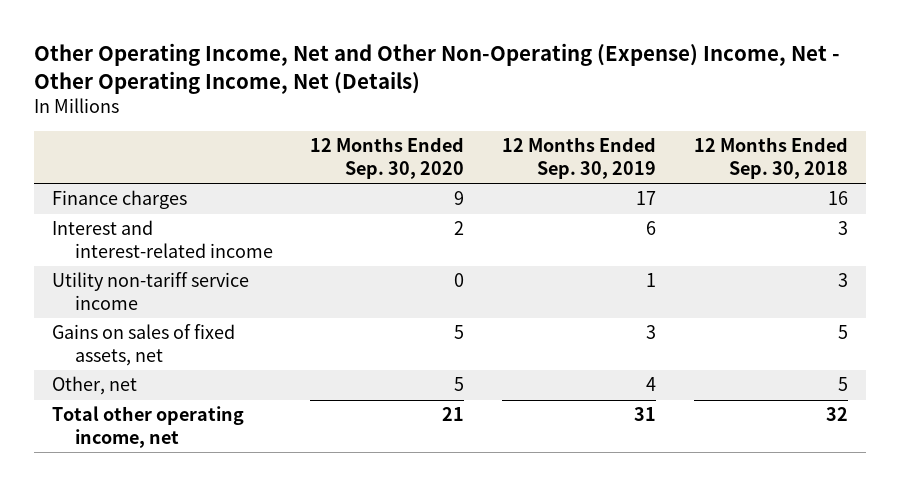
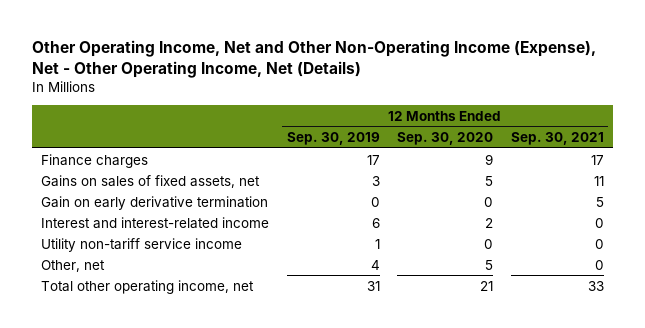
[33,43,840,94] Other Operating Income, Net and Other Non-Operating (Expense) Income, Net - Other Operating Income, Net (Details) -> [32,40,597,78] Other Operating Income, Net and Other Non-Operating Income (Expense), Net - Other Operating Income, Net (Details)
[693,137,848,179] 12 Months Ended Sep. 30, 2018 -> none
none -> [510,132,604,146] Sep. 30, 2021
[52,324,236,366] Gains on sales of fixed assets, net -> [41,174,261,188] Gains on sales of fixed assets, net
none -> [41,195,269,210] Gain on early derivative termination

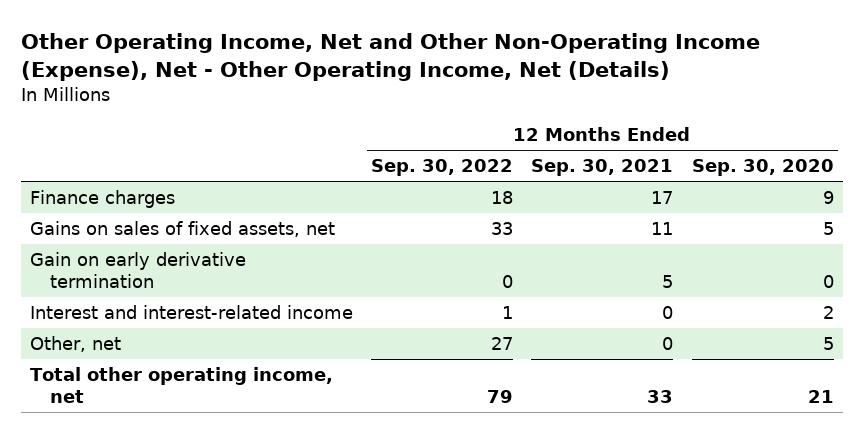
[286,132,380,146] Sep. 30, 2019 -> none
none -> [371,159,514,177] Sep. 30, 2022
[41,237,243,252] Utility non-tariff service income -> none

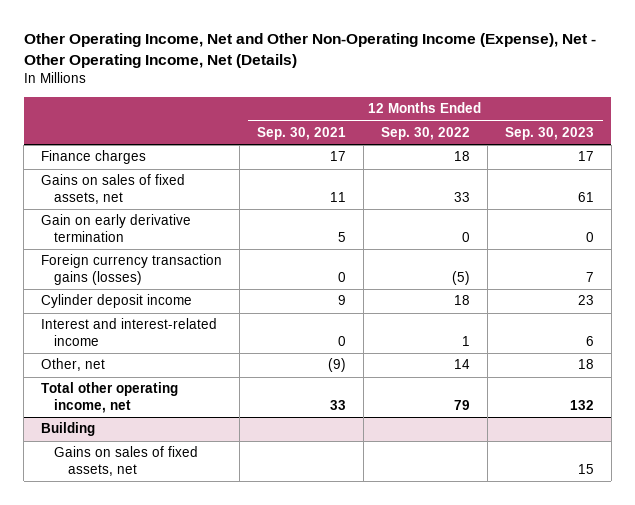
[691,159,834,177] Sep. 30, 2020 -> none
none -> [504,126,594,140] Sep. 30, 2023
none -> [41,254,223,285] Foreign currency transaction gains (losses)
none -> [41,294,193,309] Cylinder deposit income
[491,337,514,351] 27 -> [453,359,470,370] 14
[662,337,674,351] 0 -> [328,358,347,373] (9)
none -> [41,422,96,437] Building
none -> [54,446,199,476] Gains on sales of fixed assets, net

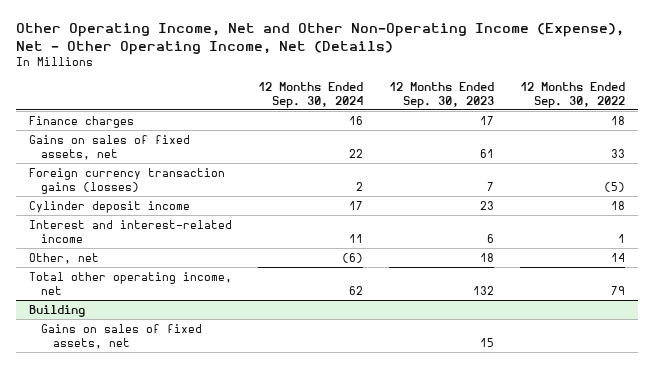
[257,126,347,140] Sep. 30, 2021 -> none
none -> [257,81,363,108] 12 Months Ended Sep. 30, 2024
[41,214,192,242] Gain on early derivative termination -> none

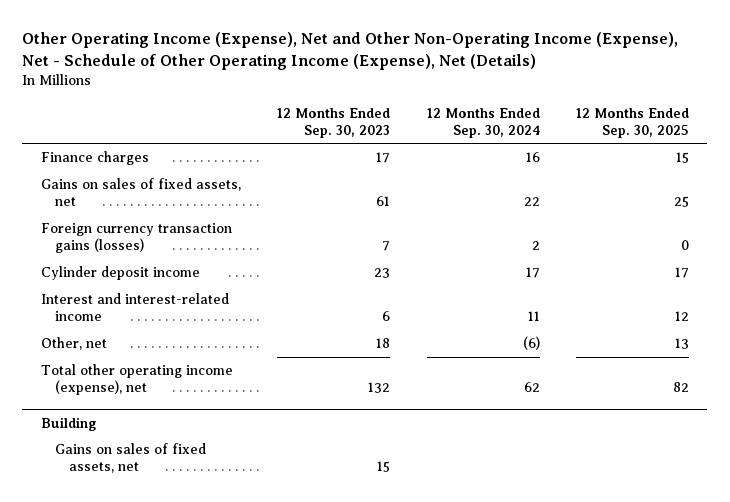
[15,23,624,55] Other Operating Income, Net and Other Non-Operating Income (Expense), Net - Other Operating Income, Net (Details) -> [22,32,679,71] Other Operating Income (Expense), Net and Other Non-Operating Income (Expense), Net - Schedule of Other Operating Income (Expense), Net (Details)
[519,81,625,108] 12 Months Ended Sep. 30, 2022 -> none
none -> [576,107,690,138] 12 Months Ended Sep. 30, 2025
[28,271,232,295] Total other operating income, net -> [40,364,233,396] Total other operating income (expense), net

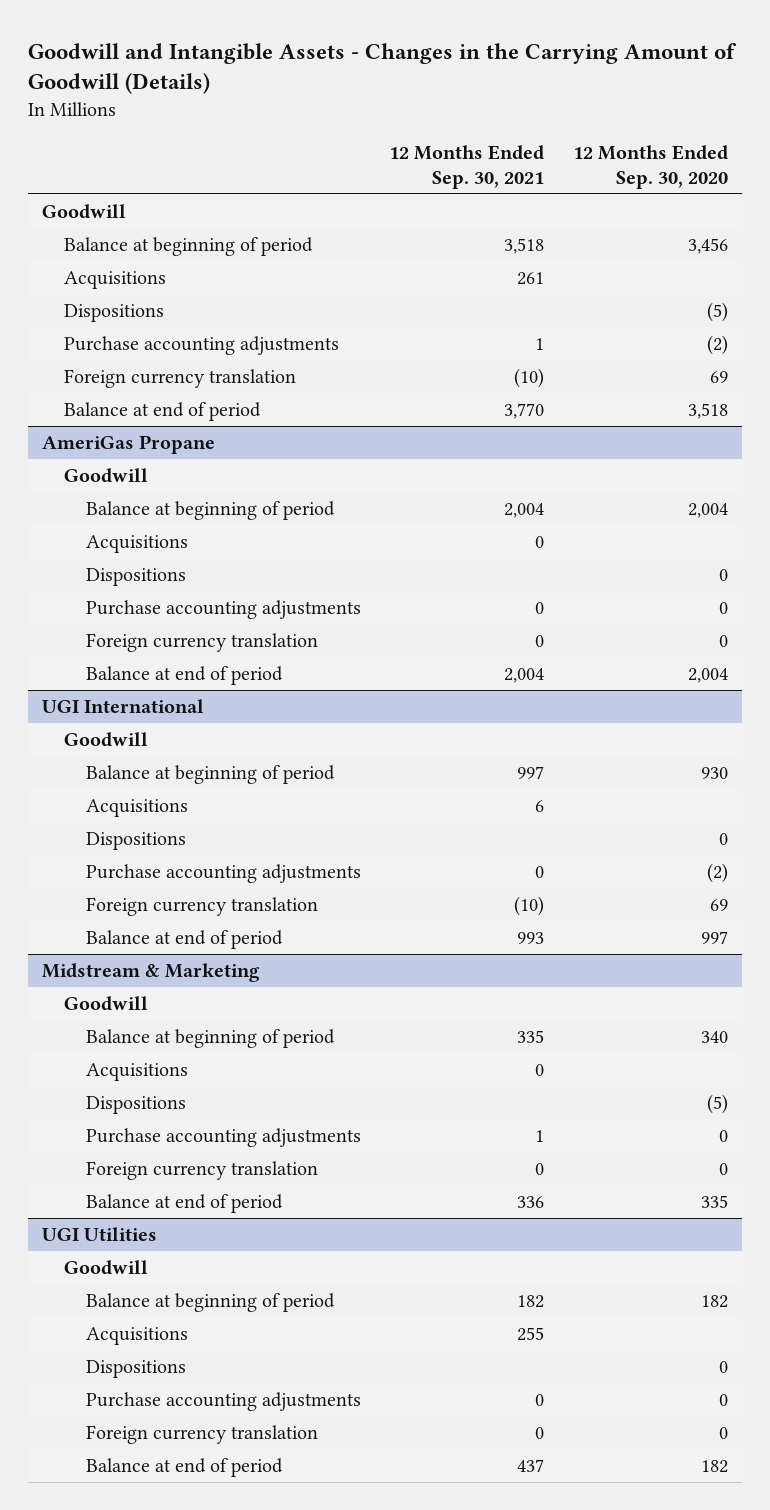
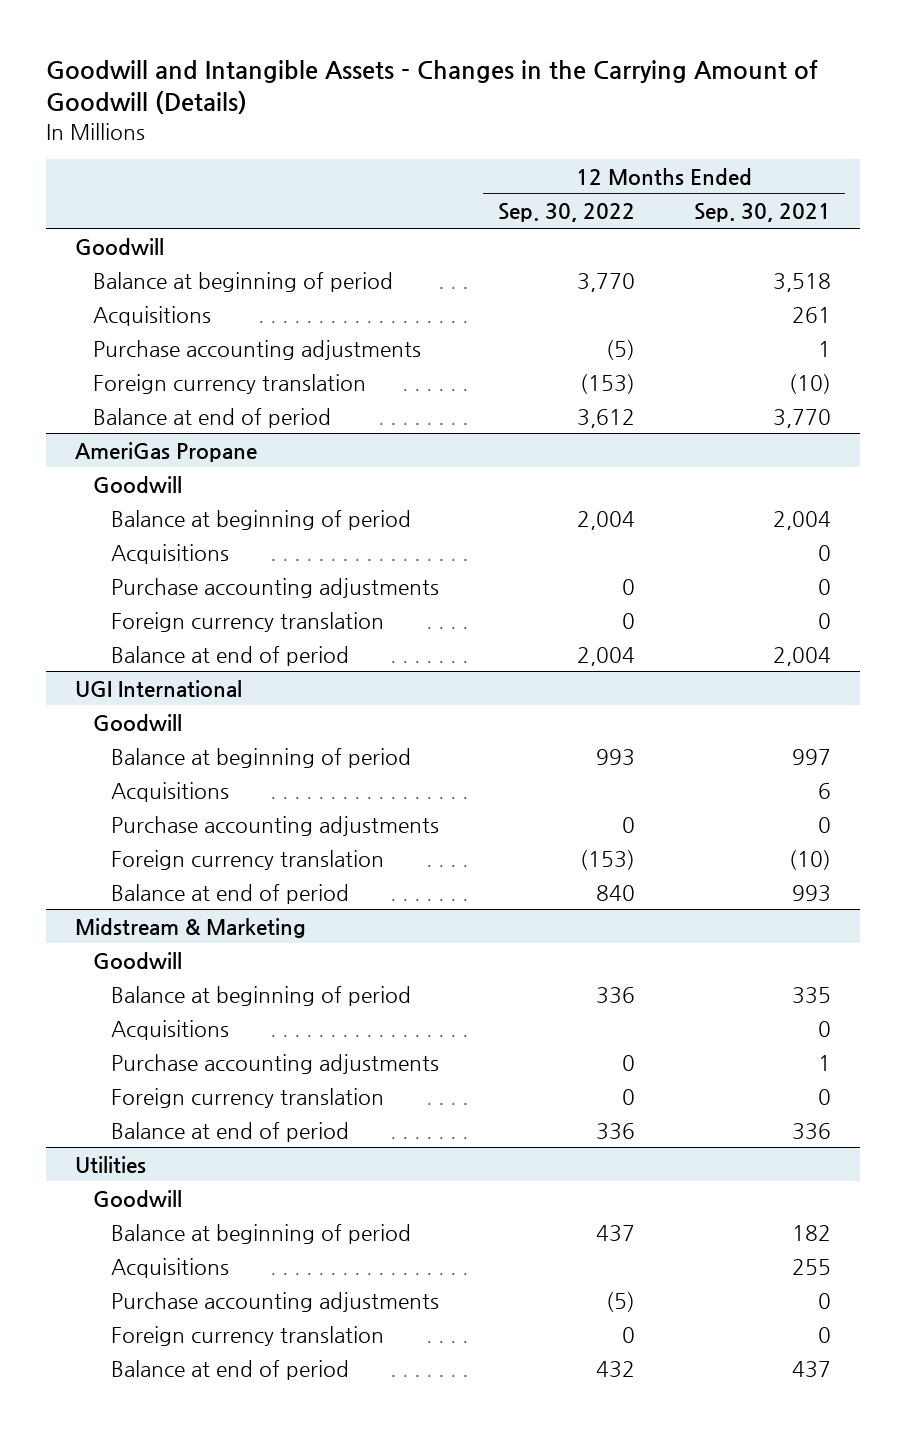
[572,144,728,189] 12 Months Ended Sep. 30, 2020 -> none
none -> [497,203,635,223] Sep. 30, 2022
[64,303,165,322] Dispositions -> none
[85,567,186,586] Dispositions -> none
[85,831,186,850] Dispositions -> none
[85,1095,186,1114] Dispositions -> none
[42,1226,158,1241] UGI Utilities -> [75,1155,147,1173] Utilities
[85,1359,186,1378] Dispositions -> none

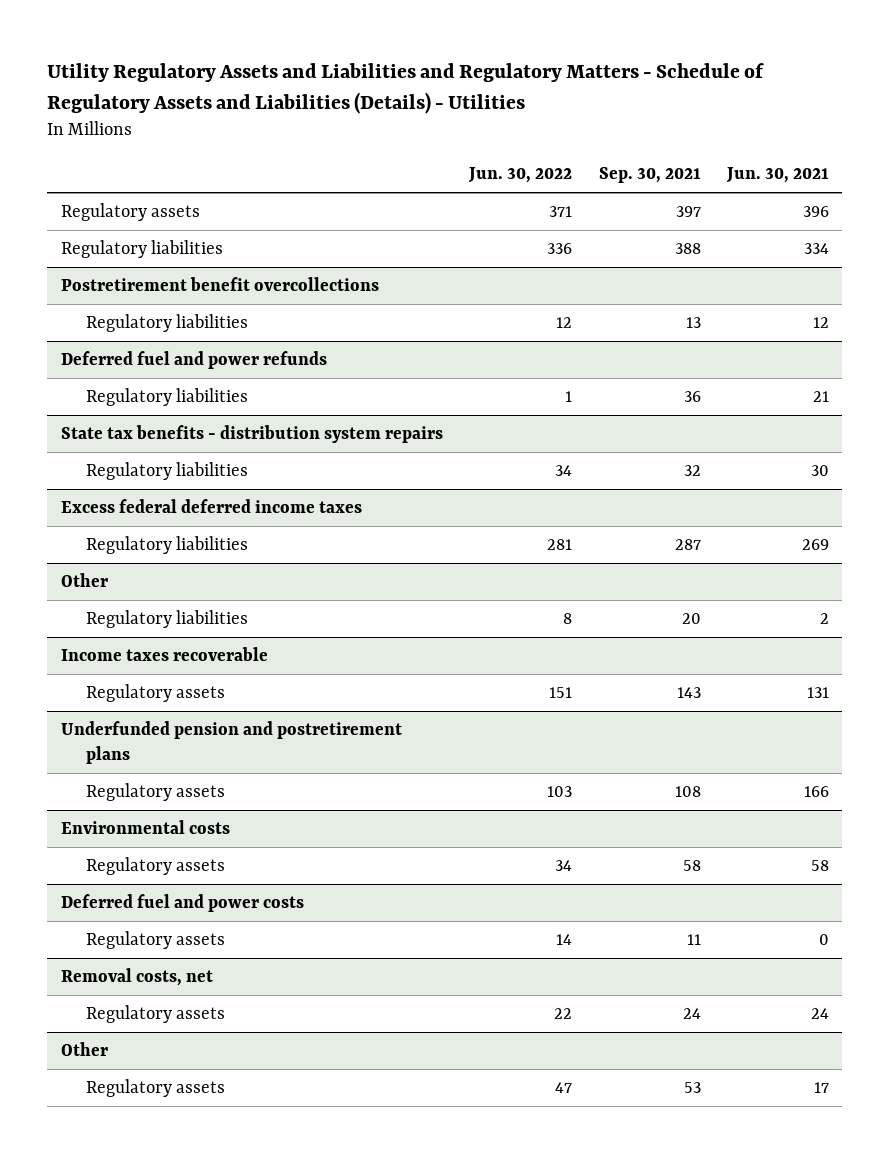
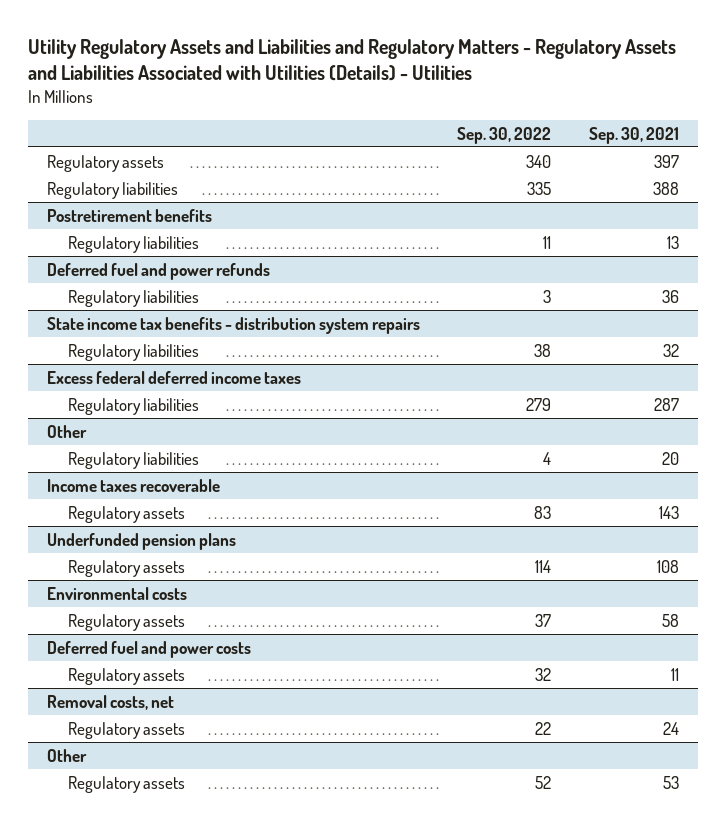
[47,63,765,114] Utility Regulatory Assets and Liabilities and Regulatory Matters - Schedule of Regulatory Assets and Liabilities (Details) - Utilities -> [27,39,676,82] Utility Regulatory Assets and Liabilities and Regulatory Matters - Regulatory Assets and Liabilities Associated with Utilities (Details) - Utilities
[468,167,573,184] Jun. 30, 2022 -> none
[726,167,830,184] Jun. 30, 2021 -> none
none -> [457,126,552,144] Sep. 30, 2022
[60,277,379,292] Postretirement benefit overcollections -> [46,208,212,222] Postretirement benefits
[60,425,443,444] State tax benefits - distribution system repairs -> [46,316,420,334] State income tax benefits - distribution system repairs
[60,721,402,764] Underfunded pension and postretirement plans -> [46,532,236,550] Underfunded pension plans

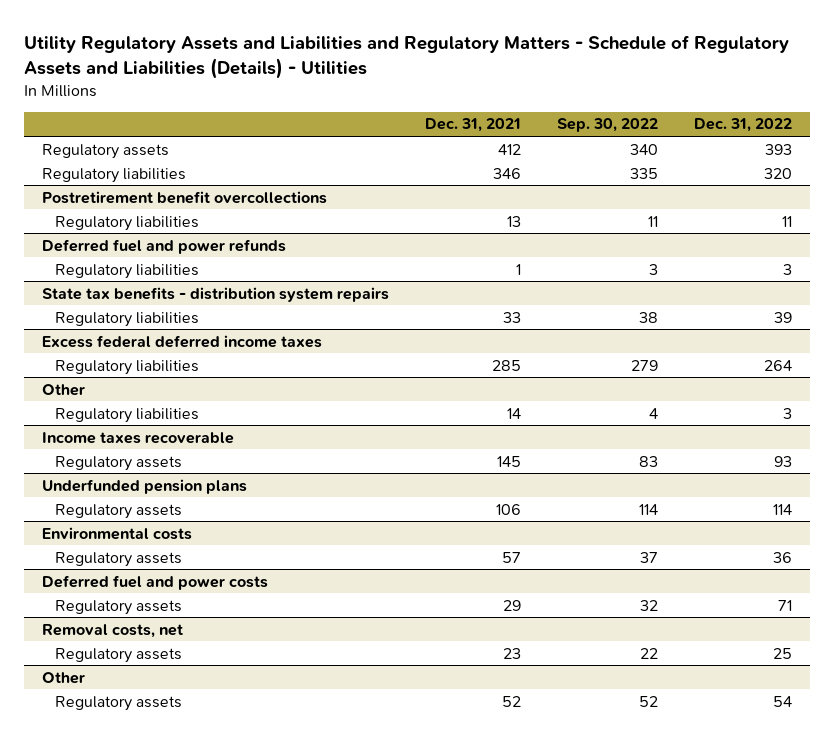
[27,39,676,82] Utility Regulatory Assets and Liabilities and Regulatory Matters - Regulatory Assets and Liabilities Associated with Utilities (Details) - Utilities -> [23,34,789,79] Utility Regulatory Assets and Liabilities and Regulatory Matters - Schedule of Regulatory Assets and Liabilities (Details) - Utilities
[589,126,680,144] Sep. 30, 2021 -> none
none -> [424,118,521,133] Dec. 31, 2021
none -> [693,118,792,133] Dec. 31, 2022
[46,208,212,222] Postretirement benefits -> [41,190,327,204] Postretirement benefit overcollections
[46,316,420,334] State income tax benefits - distribution system repairs -> [41,286,389,302] State tax benefits - distribution system repairs

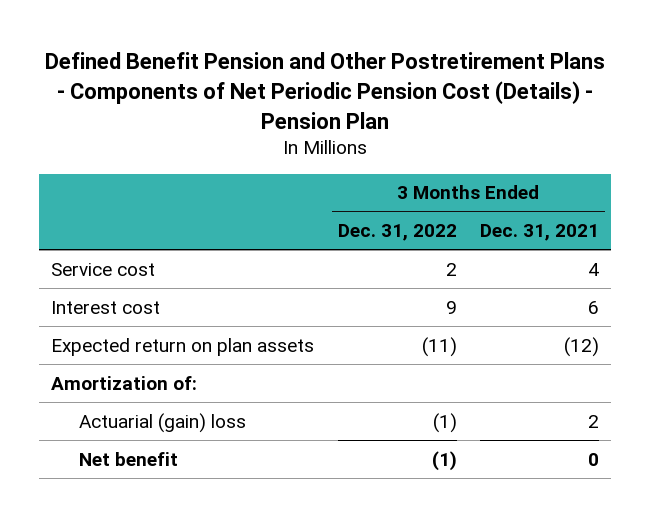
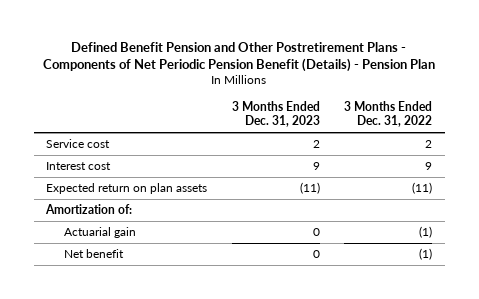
[45,52,606,129] Defined Benefit Pension and Other Postretirement Plans - Components of Net Periodic Pension Cost (Details) - Pension Plan -> [43,41,436,73] Defined Benefit Pension and Other Postretirement Plans - Components of Net Periodic Pension Benefit (Details) - Pension Plan
[480,223,600,241] Dec. 31, 2021 -> none
none -> [231,100,320,128] 3 Months Ended Dec. 31, 2023
[79,412,247,433] Actuarial (gain) loss -> [63,227,136,239] Actuarial gain

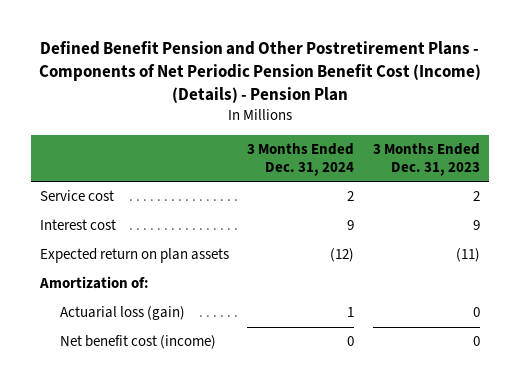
[43,41,436,73] Defined Benefit Pension and Other Postretirement Plans - Components of Net Periodic Pension Benefit (Details) - Pension Plan -> [38,40,481,103] Defined Benefit Pension and Other Postretirement Plans - Components of Net Periodic Pension Benefit Cost (Income) (Details) - Pension Plan
[344,100,433,128] 3 Months Ended Dec. 31, 2022 -> none
none -> [247,142,355,176] 3 Months Ended Dec. 31, 2024
[63,227,136,239] Actuarial gain -> [59,306,185,321] Actuarial loss (gain)
[63,249,124,259] Net benefit -> [59,335,216,350] Net benefit cost (income)

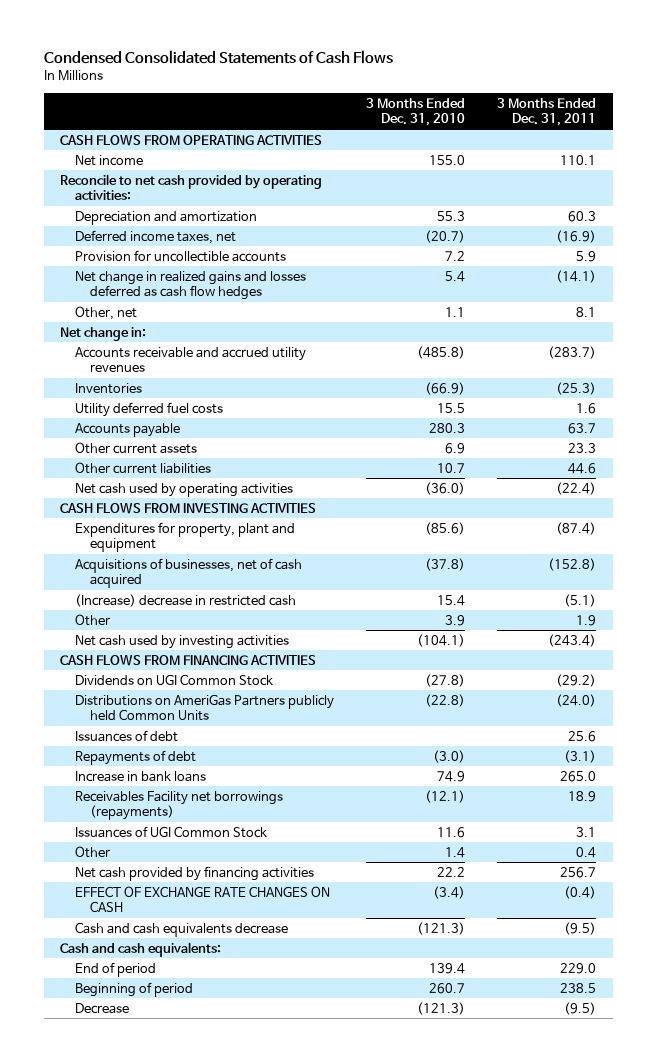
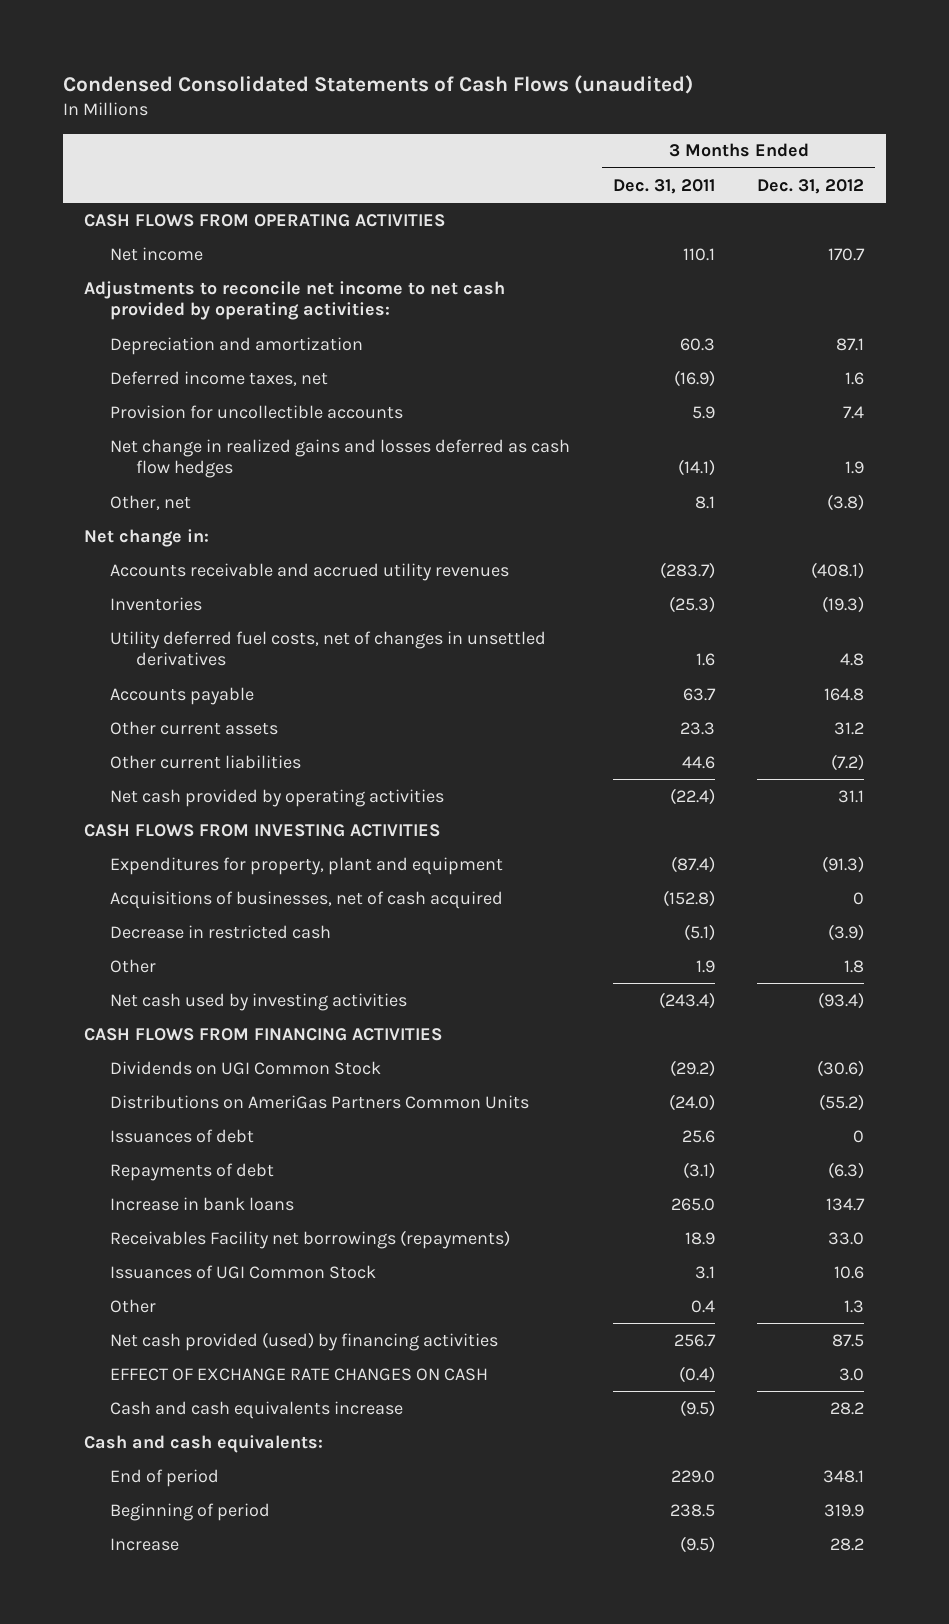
[43,50,393,65] Condensed Consolidated Statements of Cash Flows -> [62,74,693,94] Condensed Consolidated Statements of Cash Flows (unaudited)
[366,97,466,127] 3 Months Ended Dec. 31, 2010 -> none
none -> [757,178,865,194] Dec. 31, 2012
[59,173,322,201] Reconcile to net cash provided by operating activities: -> [84,280,506,321] Adjustments to reconcile net income to net cash provided by operating activities:
[74,401,223,417] Utility deferred fuel costs -> [109,630,546,667] Utility deferred fuel costs, net of changes in unsettled derivatives
[74,482,293,497] Net cash used by operating activities -> [109,788,444,807] Net cash provided by operating activities
[74,593,296,607] (Increase) decrease in restricted cash -> [109,924,331,939] Decrease in restricted cash
[74,693,334,722] Distributions on AmeriGas Partners publicly held Common Units -> [109,1094,529,1109] Distributions on AmeriGas Partners Common Units
[74,865,314,881] Net cash provided by financing activities -> [109,1331,498,1351] Net cash provided (used) by financing activities
[74,921,288,937] Cash and cash equivalents decrease -> [109,1400,403,1419] Cash and cash equivalents increase
[74,1002,129,1014] Decrease -> [109,1537,179,1551] Increase

